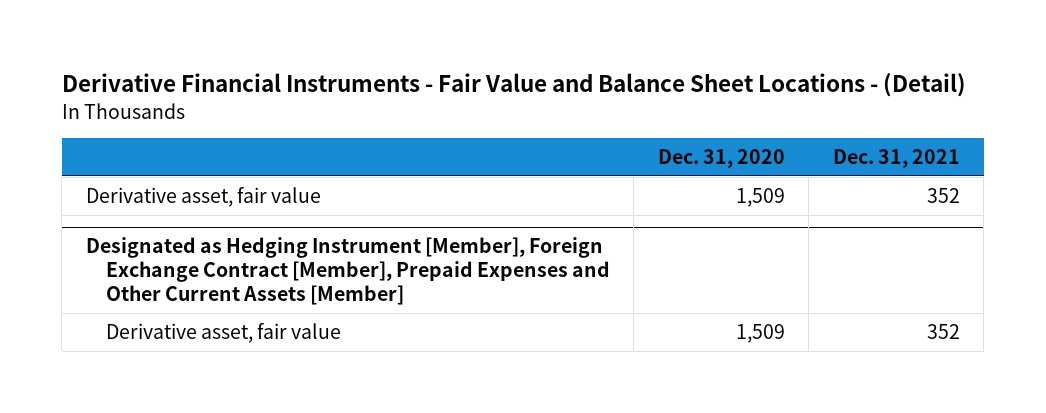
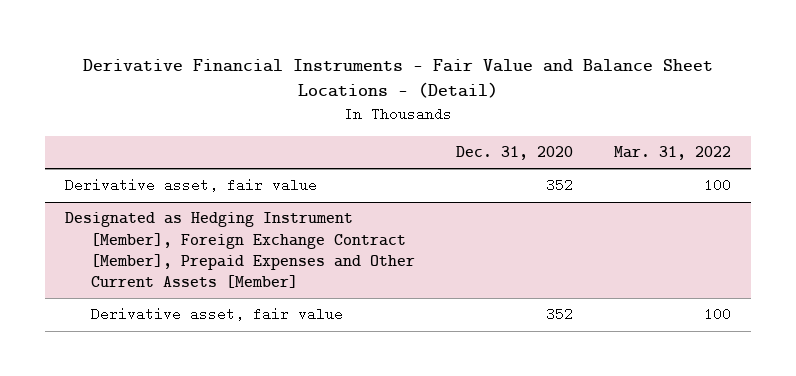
[832,149,960,169] Dec. 31, 2021 -> none
none -> [613,145,731,160] Mar. 31, 2022
[735,187,785,207] 1,509 -> [545,178,573,193] 352
[735,323,785,343] 1,509 -> [545,307,573,322] 352

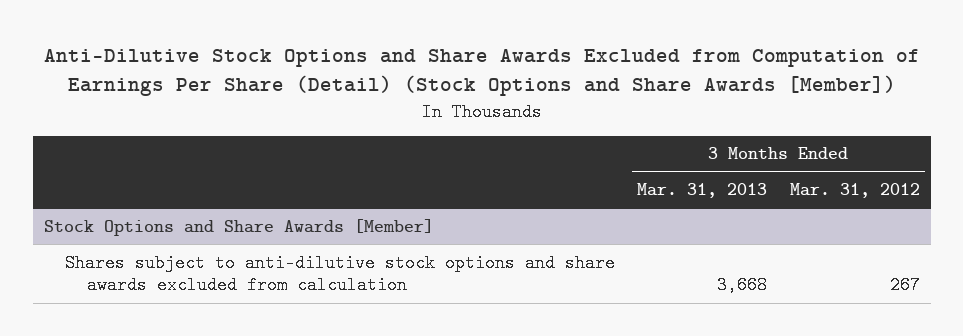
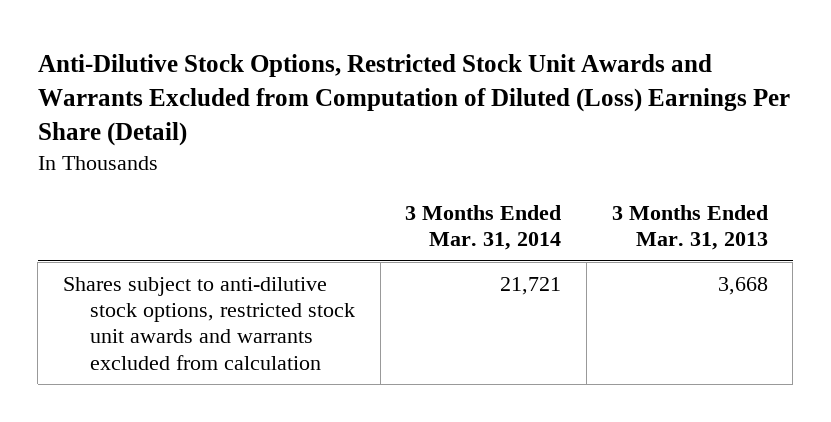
[43,48,920,97] Anti-Dilutive Stock Options and Share Awards Excluded from Computation of Earnings Per Share (Detail) (Stock Options and Share Awards [Member]) -> [37,53,790,146] Anti-Dilutive Stock Options, Restricted Stock Unit Awards and Warrants Excluded from Computation of Diluted (Loss) Earnings Per Share (Detail)
[789,183,920,199] Mar. 31, 2012 -> none
none -> [405,204,562,251] 3 Months Ended Mar. 31, 2014
[43,218,434,236] Stock Options and Share Awards [Member] -> none
[65,253,616,295] Shares subject to anti-dilutive stock options and share awards excluded from calculation -> [63,276,356,370] Shares subject to anti-dilutive stock options, restricted stock unit awards and warrants excluded from calculation

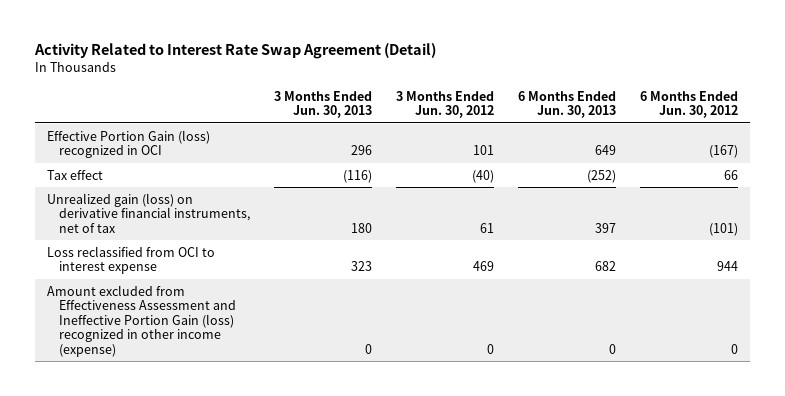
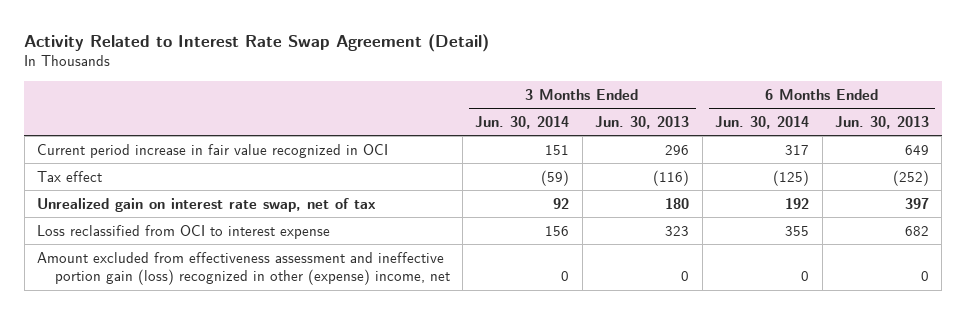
[395,90,494,119] 3 Months Ended Jun. 30, 2012 -> none
[639,90,738,119] 6 Months Ended Jun. 30, 2012 -> none
none -> [475,115,570,129] Jun. 30, 2014
none -> [715,115,810,129] Jun. 30, 2014
[47,129,211,159] Effective Portion Gain (loss) recognized in OCI -> [37,143,389,158] Current period increase in fair value recognized in OCI
[47,192,250,233] Unrealized gain (loss) on derivative financial instruments, net of tax -> [37,197,377,212] Unrealized gain on interest rate swap, net of tax
[47,284,236,357] Amount excluded from Effectiveness Assessment and Ineffective Portion Gain (loss) recognized in other income (expense) -> [37,251,450,286] Amount excluded from effectiveness assessment and ineffective portion gain (loss) recognized in other (expense) income, net

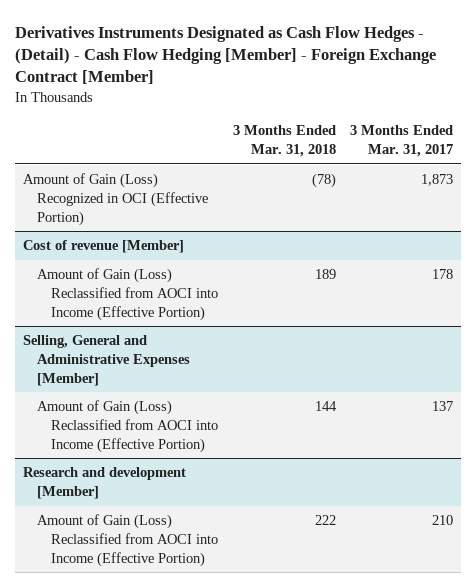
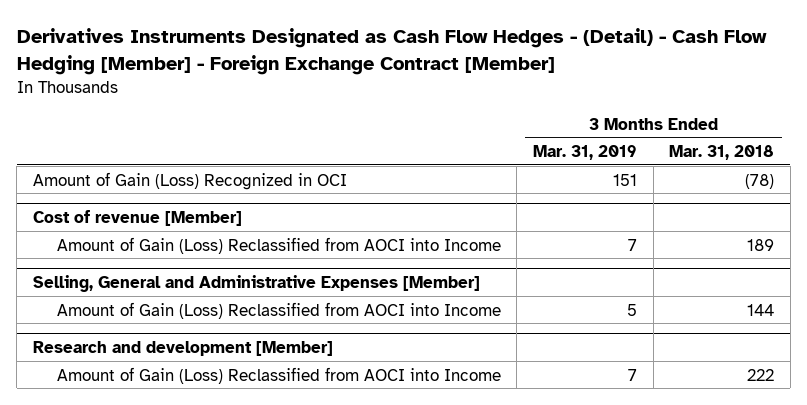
[350,125,454,158] 3 Months Ended Mar. 31, 2017 -> none
none -> [532,144,637,160] Mar. 31, 2019
[22,173,208,226] Amount of Gain (Loss) Recognized in OCI (Effective Portion) -> [32,171,347,190] Amount of Gain (Loss) Recognized in OCI
[36,268,218,321] Amount of Gain (Loss) Reclassified from AOCI into Income (Effective Portion) -> [56,236,501,254] Amount of Gain (Loss) Reclassified from AOCI into Income
[36,400,218,453] Amount of Gain (Loss) Reclassified from AOCI into Income (Effective Portion) -> [56,301,501,319] Amount of Gain (Loss) Reclassified from AOCI into Income
[36,514,218,567] Amount of Gain (Loss) Reclassified from AOCI into Income (Effective Portion) -> [56,366,501,384] Amount of Gain (Loss) Reclassified from AOCI into Income

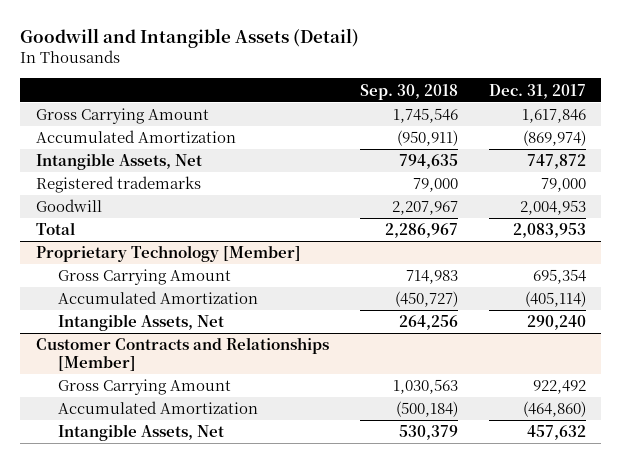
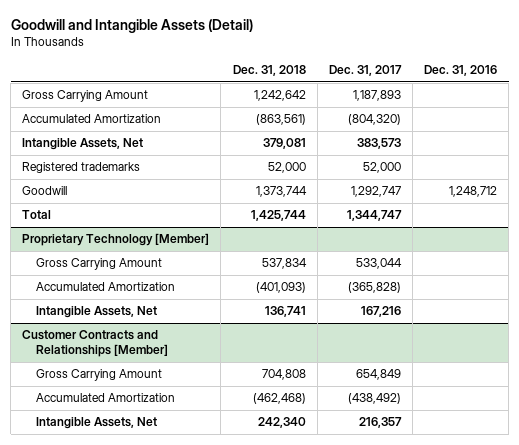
[359,83,458,100] Sep. 30, 2018 -> none
none -> [232,65,306,77] Dec. 31, 2018
none -> [424,65,498,77] Dec. 31, 2016
[521,109,586,124] 1,617,846 -> [352,90,401,102] 1,187,893
[522,130,586,147] (869,974) -> [347,114,401,126] (804,320)
[526,154,586,170] 747,872 -> [356,138,401,150] 383,573
[540,178,586,193] 79,000 -> [362,162,401,174] 52,000
[519,200,586,216] 2,004,953 -> [350,186,401,198] 1,292,747
[512,223,586,239] 2,083,953 -> [346,210,402,222] 1,344,747
[532,269,586,285] 695,354 -> [355,258,402,270] 533,044
[524,291,586,308] (405,114) -> [347,282,401,294] (365,828)
[526,315,586,331] 290,240 -> [360,306,401,318] 167,216
[532,380,586,395] 922,492 -> [355,369,401,381] 654,849
[522,401,586,418] (464,860) -> [347,393,401,405] (438,492)
[526,425,586,441] 457,632 -> [358,417,402,429] 216,357

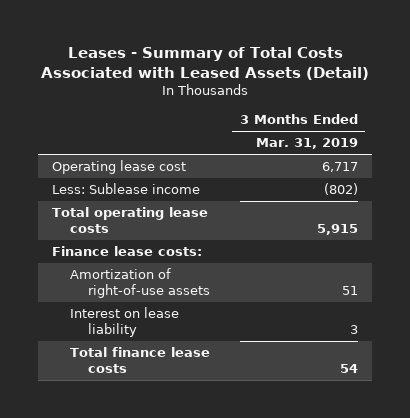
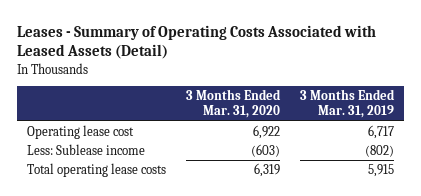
[40,46,369,80] Leases - Summary of Total Costs Associated with Leased Assets (Detail) -> [17,24,377,60] Leases - Summary of Operating Costs Associated with Leased Assets (Detail)
none -> [185,89,281,119] 3 Months Ended Mar. 31, 2020
[52,246,203,257] Finance lease costs: -> none
[70,268,210,299] Amortization of right-of-use assets -> none
[70,307,180,338] Interest on lease liability -> none
[70,347,211,374] Total finance lease costs -> none

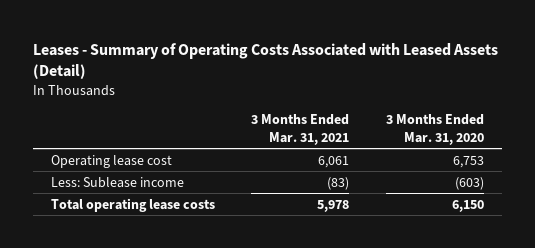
[299,89,395,119] 3 Months Ended Mar. 31, 2019 -> none
none -> [251,114,350,145] 3 Months Ended Mar. 31, 2021
[252,124,280,139] 6,922 -> [452,155,484,168] 6,753
[253,162,280,177] 6,319 -> [451,199,484,212] 6,150

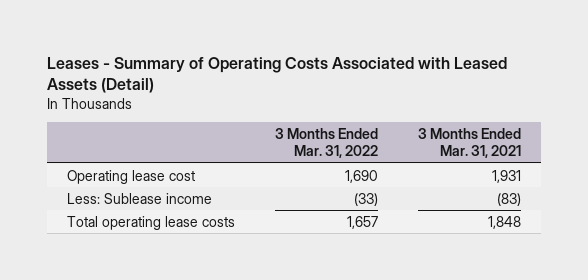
[385,114,484,145] 3 Months Ended Mar. 31, 2020 -> none
none -> [274,128,378,158] 3 Months Ended Mar. 31, 2022
[318,155,350,168] 6,061 -> [491,169,521,183] 1,931
[317,199,350,212] 5,978 -> [487,215,521,229] 1,848

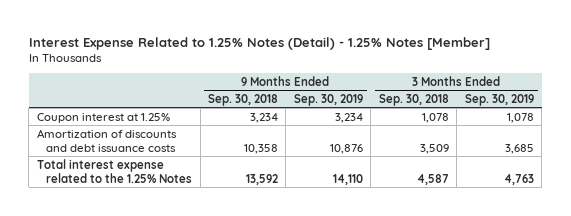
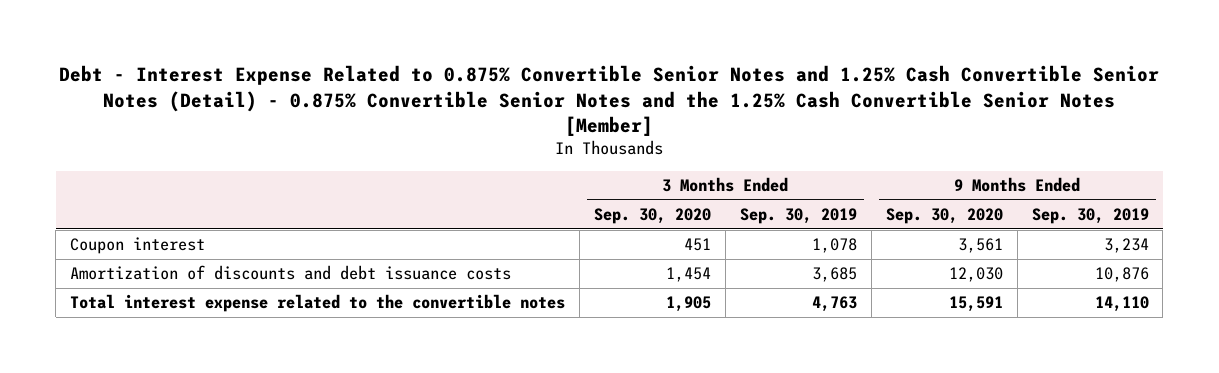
[28,36,490,50] Interest Expense Related to 1.25% Notes (Detail) - 1.25% Notes [Member] -> [59,65,1160,137] Debt - Interest Expense Related to 0.875% Convertible Senior Notes and 1.25% Cash Convertible Senior Notes (Detail) - 0.875% Convertible Senior Notes and the 1.25% Cash Convertible Senior Notes [Member]
[208,93,279,106] Sep. 30, 2018 -> none
[378,93,449,106] Sep. 30, 2018 -> none
none -> [594,208,712,225] Sep. 30, 2020
none -> [885,208,1003,225] Sep. 30, 2020
[36,112,170,123] Coupon interest at 1.25% -> [70,237,206,255] Coupon interest
[36,158,193,183] Total interest expense related to the 1.25% Notes -> [70,294,566,313] Total interest expense related to the convertible notes

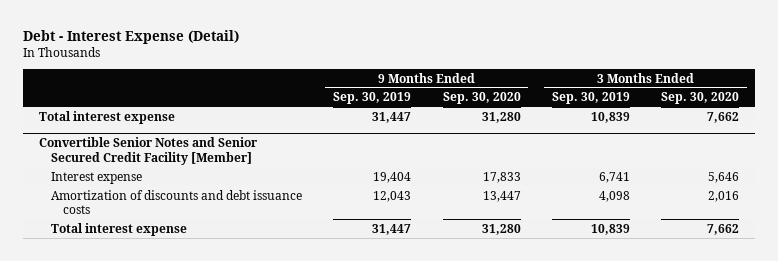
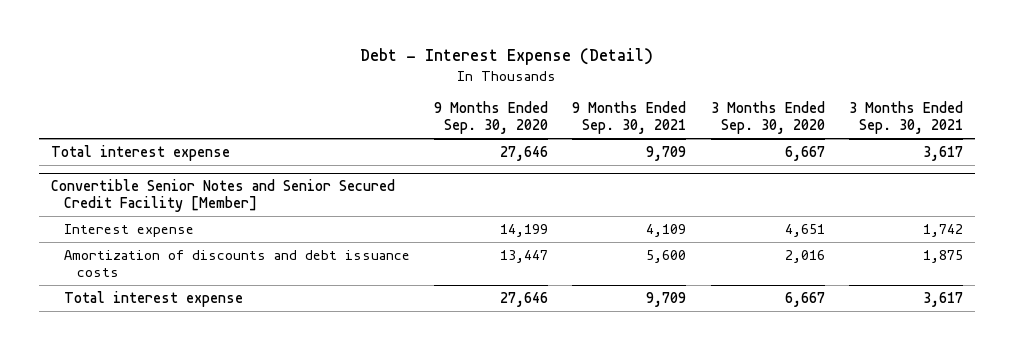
[333,92,412,105] Sep. 30, 2019 -> none
[551,92,630,105] Sep. 30, 2019 -> none
none -> [572,101,687,135] 9 Months Ended Sep. 30, 2021
none -> [848,101,963,135] 3 Months Ended Sep. 30, 2021
[481,111,521,123] 31,280 -> [500,145,549,161] 27,646
[707,111,740,123] 7,662 -> [784,145,825,161] 6,667
[482,171,521,183] 17,833 -> [500,223,549,237] 14,199
[708,171,740,183] 5,646 -> [784,223,825,237] 4,651
[481,223,521,235] 31,280 -> [500,291,549,307] 27,646
[707,223,740,235] 7,662 -> [784,291,825,307] 6,667

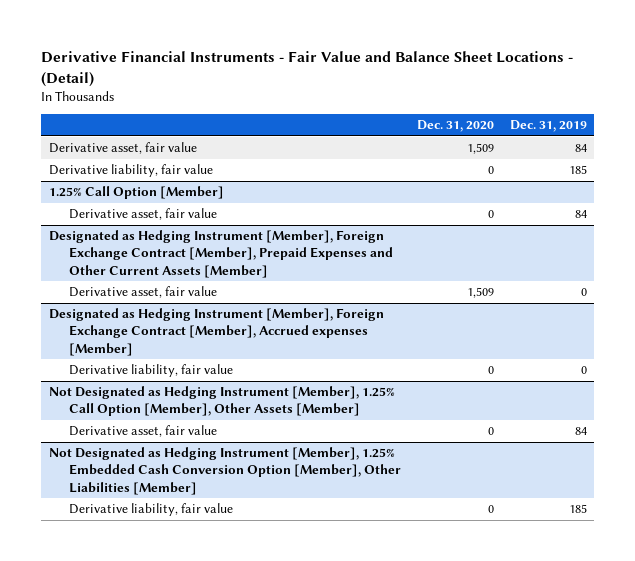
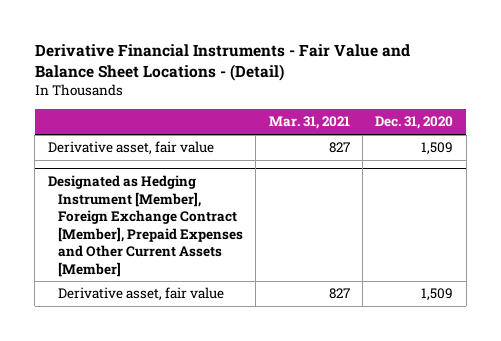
[509,120,587,133] Dec. 31, 2019 -> none
none -> [268,116,350,130] Mar. 31, 2021
[48,164,213,178] Derivative liability, fair value -> none
[48,186,224,200] 1.25% Call Option [Member] -> none
[69,208,218,221] Derivative asset, fair value -> none
[48,308,384,356] Designated as Hedging Instrument [Member], Foreign Exchange Contract [Member], Accrued expenses [Member] -> none
[69,364,234,378] Derivative liability, fair value -> none
[48,386,395,417] Not Designated as Hedging Instrument [Member], 1.25% Call Option [Member], Other Assets [Member] -> none
[69,425,218,438] Derivative asset, fair value -> none
[48,447,402,495] Not Designated as Hedging Instrument [Member], 1.25% Embedded Cash Conversion Option [Member], Other Liabilities [Member] -> none
[69,503,234,517] Derivative liability, fair value -> none

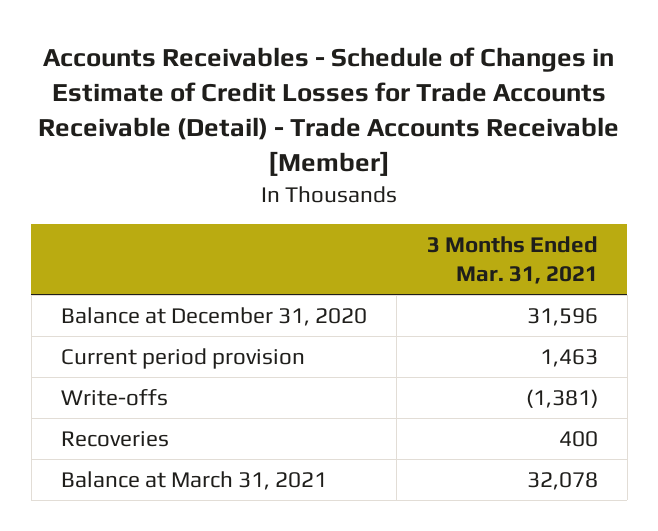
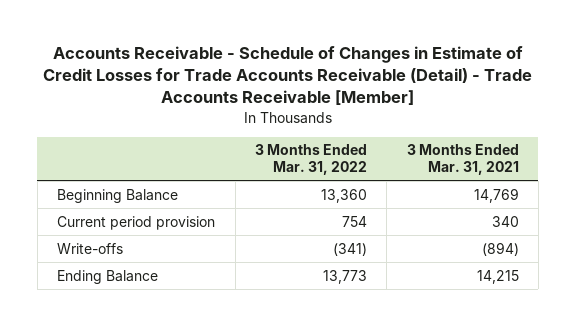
[38,47,620,177] Accounts Receivables - Schedule of Changes in Estimate of Credit Losses for Trade Accounts Receivable (Detail) - Trade Accounts Receivable [Member] -> [42,46,532,106] Accounts Receivable - Schedule of Changes in Estimate of Credit Losses for Trade Accounts Receivable (Detail) - Trade Accounts Receivable [Member]
none -> [254,144,367,175] 3 Months Ended Mar. 31, 2022
[60,306,367,326] Balance at December 31, 2020 -> none
[60,430,169,447] Recoveries -> none
[60,470,327,490] Balance at March 31, 2021 -> none
none -> [57,188,179,203] Beginning Balance
[539,348,598,367] 1,463 -> [491,215,519,227] 340
[525,388,598,408] (1,381) -> [481,241,519,256] (894)
none -> [57,269,159,284] Ending Balance

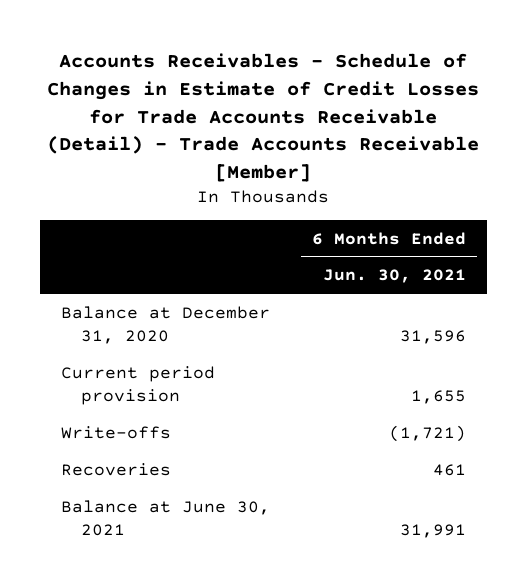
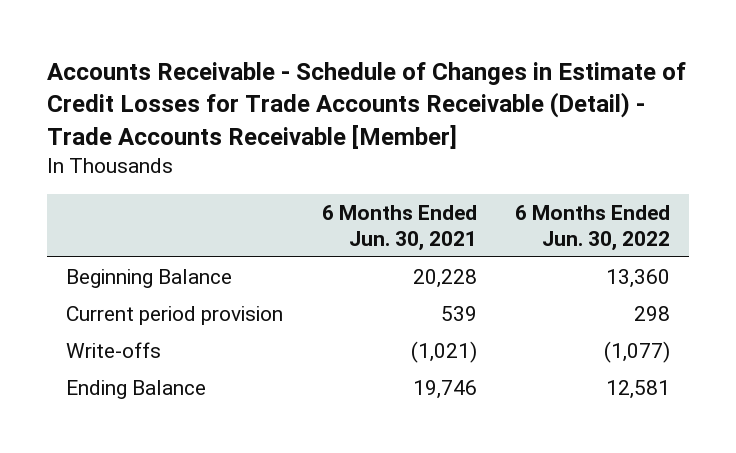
[47,53,480,183] Accounts Receivables - Schedule of Changes in Estimate of Credit Losses for Trade Accounts Receivable (Detail) - Trade Accounts Receivable [Member] -> [47,61,687,149] Accounts Receivable - Schedule of Changes in Estimate of Credit Losses for Trade Accounts Receivable (Detail) - Trade Accounts Receivable [Member]
none -> [514,204,670,251] 6 Months Ended Jun. 30, 2022
[60,305,270,344] Balance at December 31, 2020 -> none
[60,462,171,476] Recoveries -> none
[60,499,270,536] Balance at June 30, 2021 -> none
none -> [66,268,233,288] Beginning Balance
[410,389,466,404] 1,655 -> [440,305,477,321] 539
[388,424,466,442] (1,721) -> [410,340,477,363] (1,021)
none -> [66,379,207,399] Ending Balance

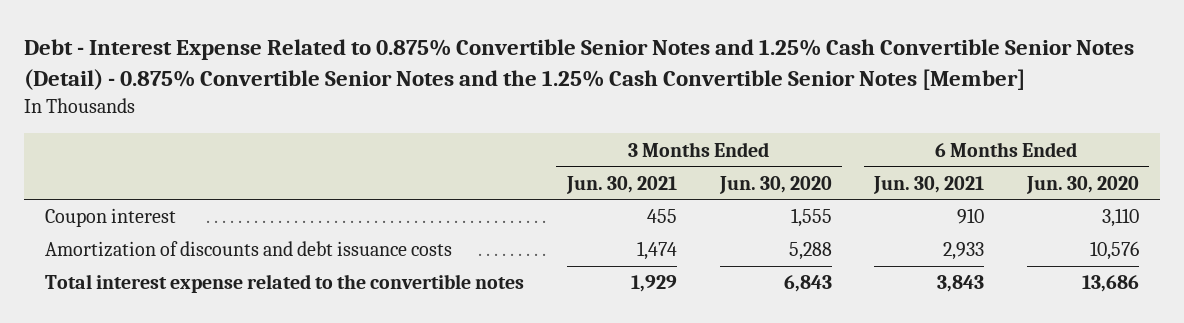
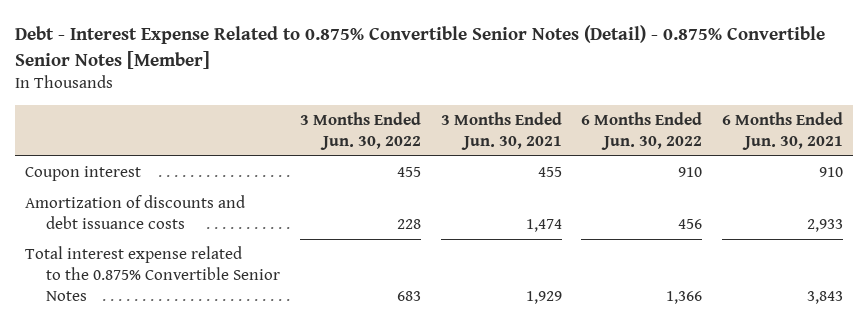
[24,39,1135,91] Debt - Interest Expense Related to 0.875% Convertible Senior Notes and 1.25% Cash Convertible Senior Notes (Detail) - 0.875% Convertible Senior Notes and the 1.25% Cash Convertible Senior Notes [Member] -> [14,25,825,69] Debt - Interest Expense Related to 0.875% Convertible Senior Notes (Detail) - 0.875% Convertible Senior Notes [Member]
[718,175,832,194] Jun. 30, 2020 -> none
[1025,175,1139,194] Jun. 30, 2020 -> none
none -> [300,111,422,150] 3 Months Ended Jun. 30, 2022
none -> [581,111,703,150] 6 Months Ended Jun. 30, 2022
[45,274,525,294] Total interest expense related to the convertible notes -> [24,246,281,301] Total interest expense related to the 0.875% Convertible Senior Notes

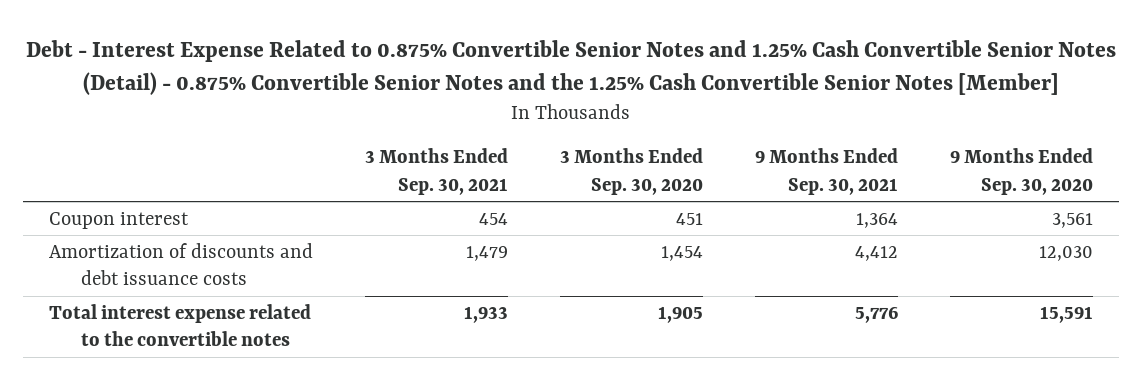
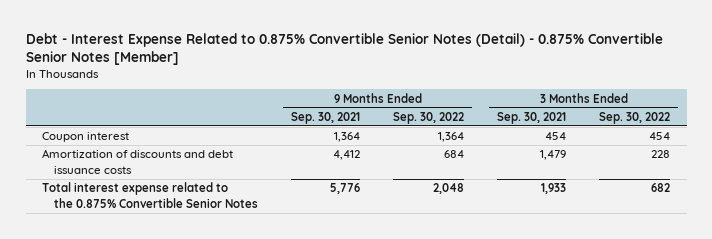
[26,39,1117,96] Debt - Interest Expense Related to 0.875% Convertible Senior Notes and 1.25% Cash Convertible Senior Notes (Detail) - 0.875% Convertible Senior Notes and the 1.25% Cash Convertible Senior Notes [Member] -> [25,32,663,65] Debt - Interest Expense Related to 0.875% Convertible Senior Notes (Detail) - 0.875% Convertible Senior Notes [Member]
[560,148,704,195] 3 Months Ended Sep. 30, 2020 -> none
[949,148,1093,195] 9 Months Ended Sep. 30, 2020 -> none
none -> [393,111,465,124] Sep. 30, 2022
none -> [599,111,671,124] Sep. 30, 2022
[49,303,312,347] Total interest expense related to the convertible notes -> [41,182,259,208] Total interest expense related to the 0.875% Convertible Senior Notes

